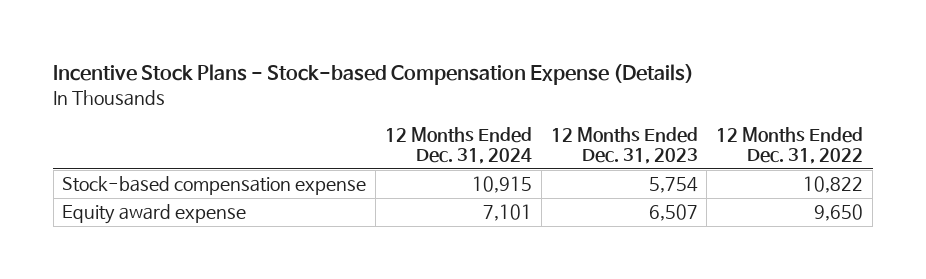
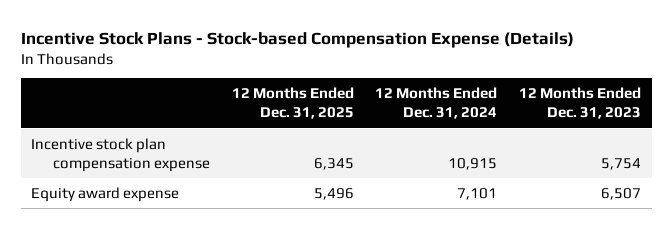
[716,127,864,165] 12 Months Ended Dec. 31, 2022 -> none
none -> [231,87,354,120] 12 Months Ended Dec. 31, 2025
[62,176,367,196] Stock-based compensation expense -> [31,137,211,172] Incentive stock plan compensation expense

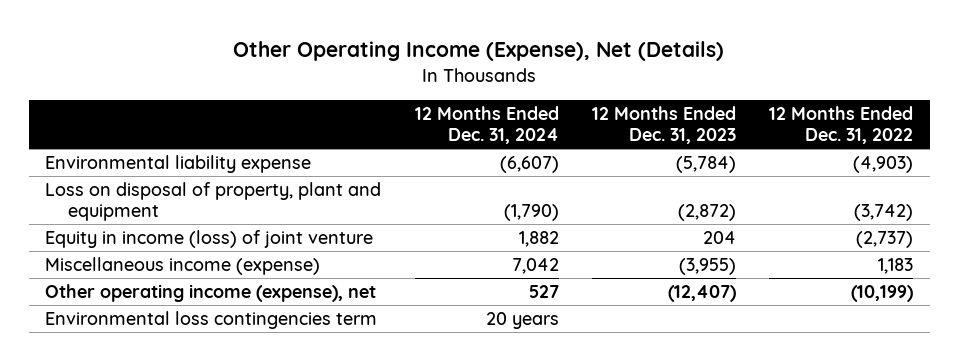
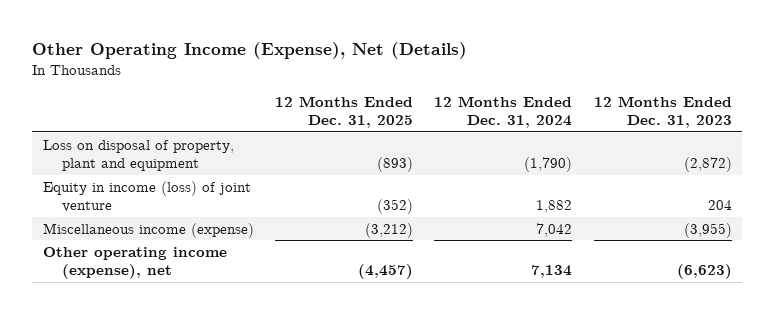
[768,106,913,145] 12 Months Ended Dec. 31, 2022 -> none
none -> [274,96,413,129] 12 Months Ended Dec. 31, 2025
[45,155,312,174] Environmental liability expense -> none
[45,311,378,330] Environmental loss contingencies term -> none
[528,285,559,299] 527 -> [531,265,573,279] 7,134
[667,285,736,303] (12,407) -> [676,264,732,280] (6,623)

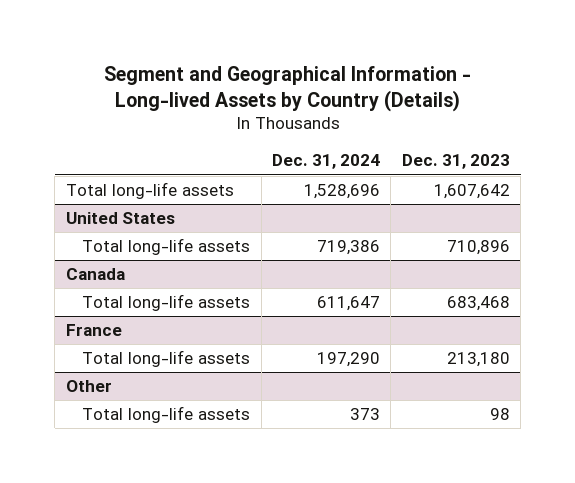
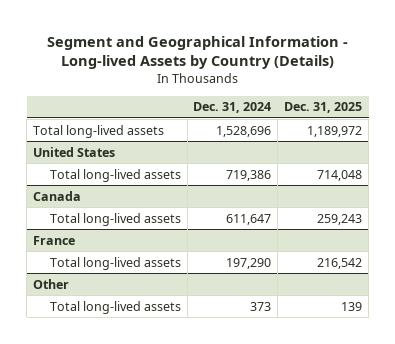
[401,154,510,170] Dec. 31, 2023 -> none
none -> [284,102,363,114] Dec. 31, 2025
[65,182,234,200] Total long-life assets -> [33,124,165,138] Total long-lived assets
[82,238,251,256] Total long-life assets -> [49,168,181,182] Total long-lived assets
[82,294,251,312] Total long-life assets -> [49,212,181,226] Total long-lived assets
[82,350,251,368] Total long-life assets -> [49,256,181,270] Total long-lived assets
[82,406,251,424] Total long-life assets -> [49,300,181,314] Total long-lived assets

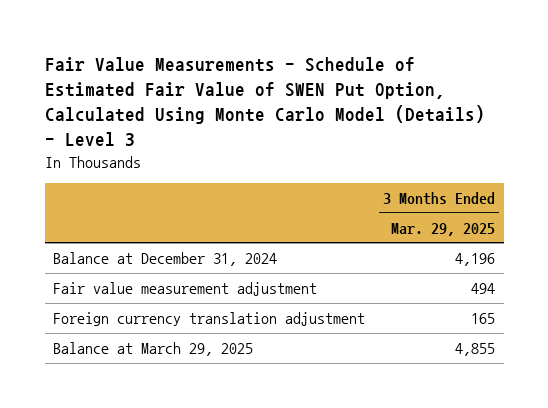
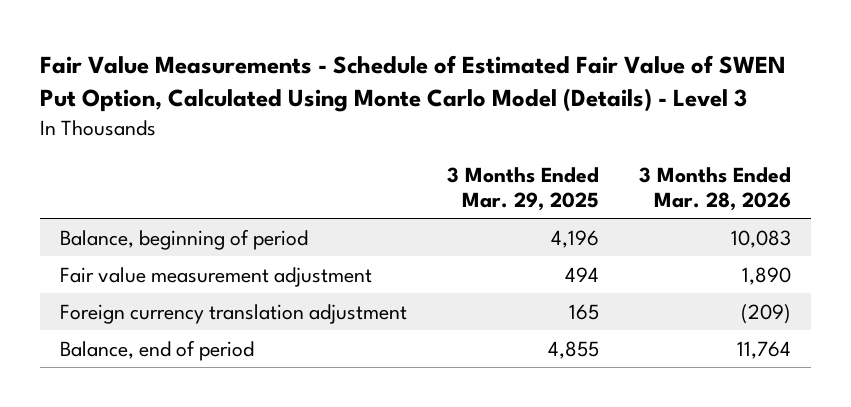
none -> [639,166,792,211] 3 Months Ended Mar. 28, 2026
[53,251,278,266] Balance at December 31, 2024 -> [59,228,308,250] Balance, beginning of period
[53,341,254,356] Balance at March 29, 2025 -> [59,339,254,361] Balance, end of period

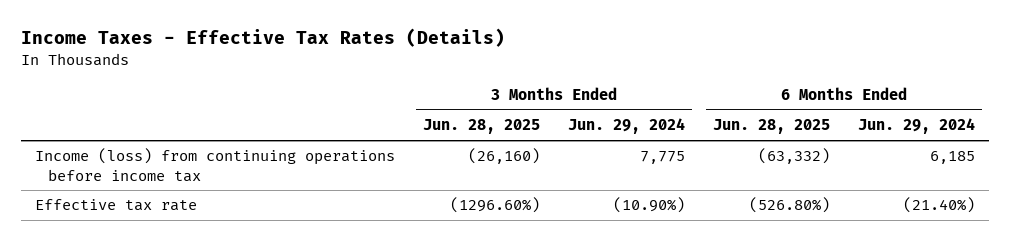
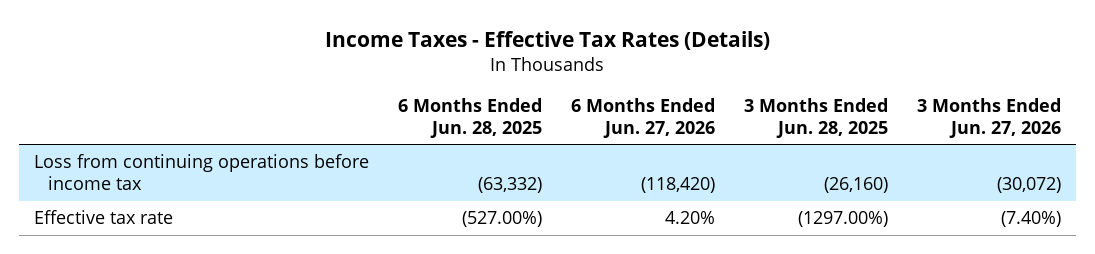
[567,118,685,135] Jun. 29, 2024 -> none
[857,118,975,135] Jun. 29, 2024 -> none
none -> [570,97,715,138] 6 Months Ended Jun. 27, 2026
none -> [917,97,1062,138] 3 Months Ended Jun. 27, 2026
[35,148,396,182] Income (loss) from continuing operations before income tax -> [33,154,369,191] Loss from continuing operations before income tax
[449,197,540,214] (1296.60%) -> [798,211,889,228] (1297.00%)
[748,197,830,214] (526.80%) -> [461,211,542,228] (527.00%)

